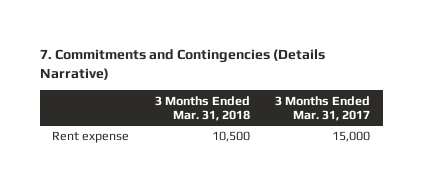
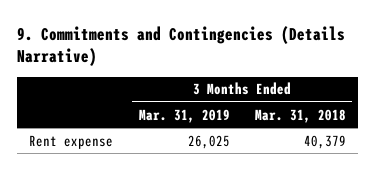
[39,48,325,81] 7. Commitments and Contingencies (Details Narrative) -> [16,25,345,67] 9. Commitments and Contingencies (Details Narrative)
[274,95,370,122] 3 Months Ended Mar. 31, 2017 -> none
none -> [138,108,230,123] Mar. 31, 2019
[211,131,250,143] 10,500 -> [303,134,346,149] 40,379

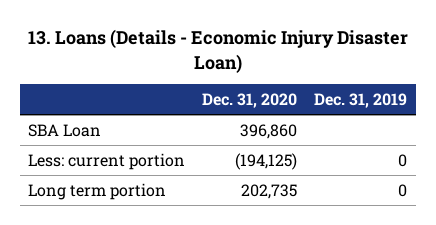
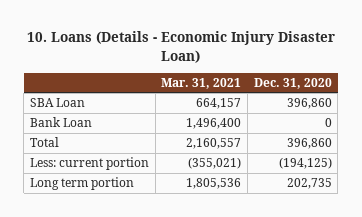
[27,29,408,73] 13. Loans (Details - Economic Injury Disaster Loan) -> [26,31,335,63] 10. Loans (Details - Economic Injury Disaster Loan)
[314,93,408,109] Dec. 31, 2019 -> none
none -> [161,77,242,89] Mar. 31, 2021
none -> [30,117,93,128] Bank Loan
none -> [30,137,60,148] Total

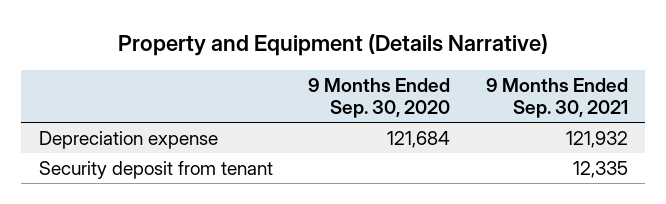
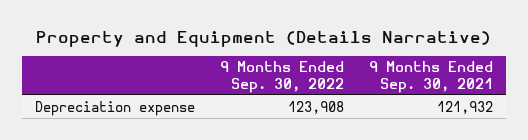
[308,77,451,119] 9 Months Ended Sep. 30, 2020 -> none
none -> [219,61,344,93] 9 Months Ended Sep. 30, 2022
[38,161,273,180] Security deposit from tenant -> none

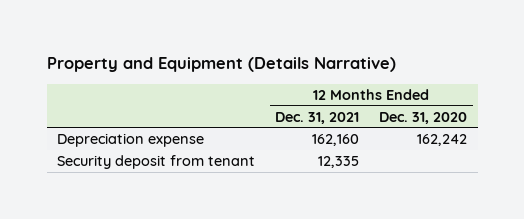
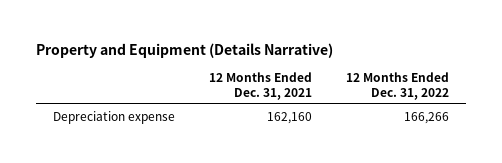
[379,111,468,124] Dec. 31, 2020 -> none
none -> [345,72,449,100] 12 Months Ended Dec. 31, 2022
[56,155,255,170] Security deposit from tenant -> none

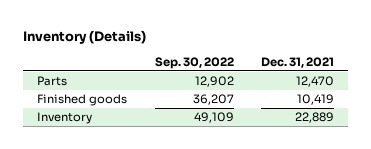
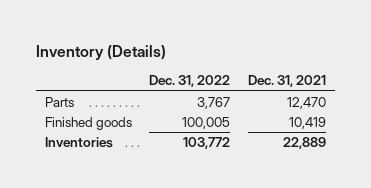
[154,56,234,69] Sep. 30, 2022 -> none
none -> [149,75,231,88] Dec. 31, 2022
[37,112,93,125] Inventory -> [44,137,113,149] Inventories

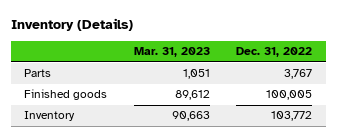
[247,75,326,88] Dec. 31, 2021 -> none
none -> [133,47,210,58] Mar. 31, 2023
[44,137,113,149] Inventories -> [24,111,76,122] Inventory

